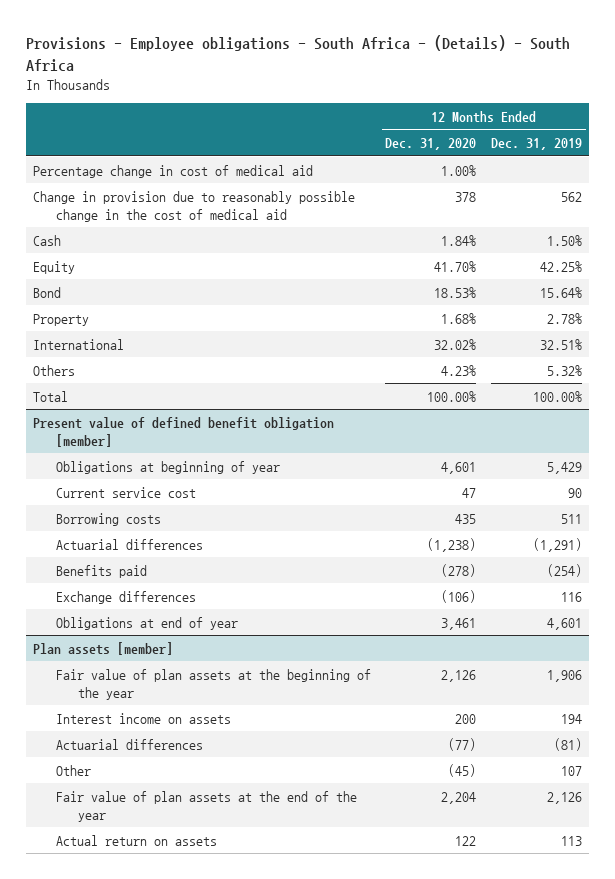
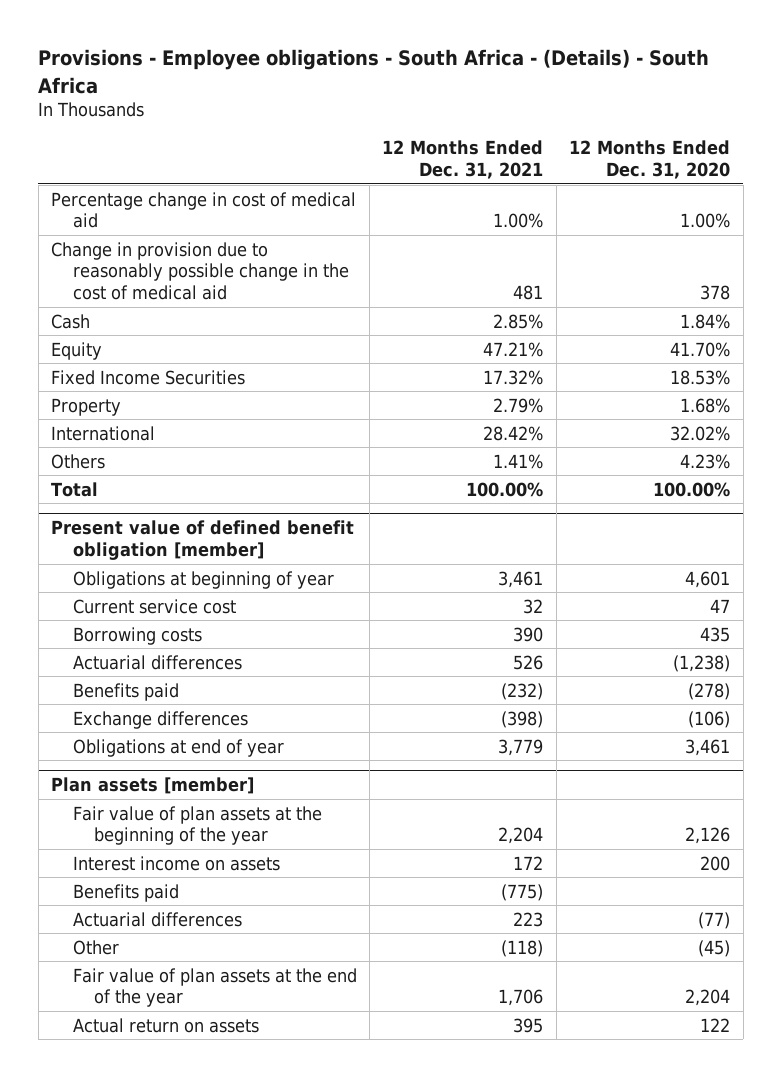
[490,138,582,151] Dec. 31, 2019 -> none
none -> [382,140,544,180] 12 Months Ended Dec. 31, 2021
[33,286,62,298] Bond -> [50,369,245,385] Fixed Income Securities
none -> [72,883,179,902] Benefits paid

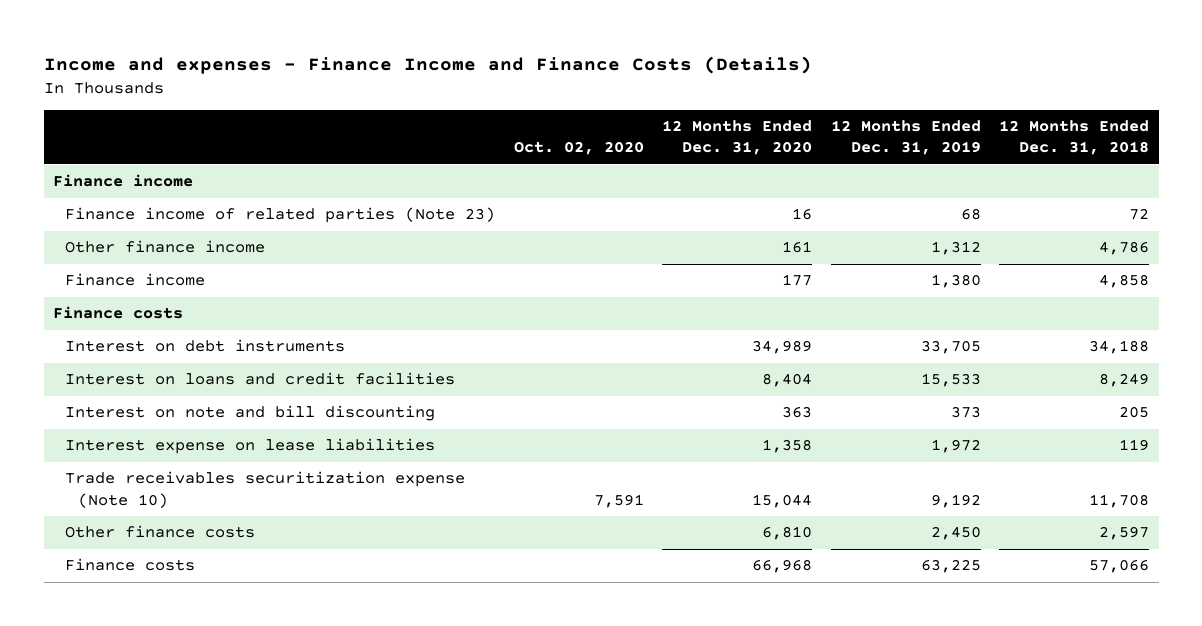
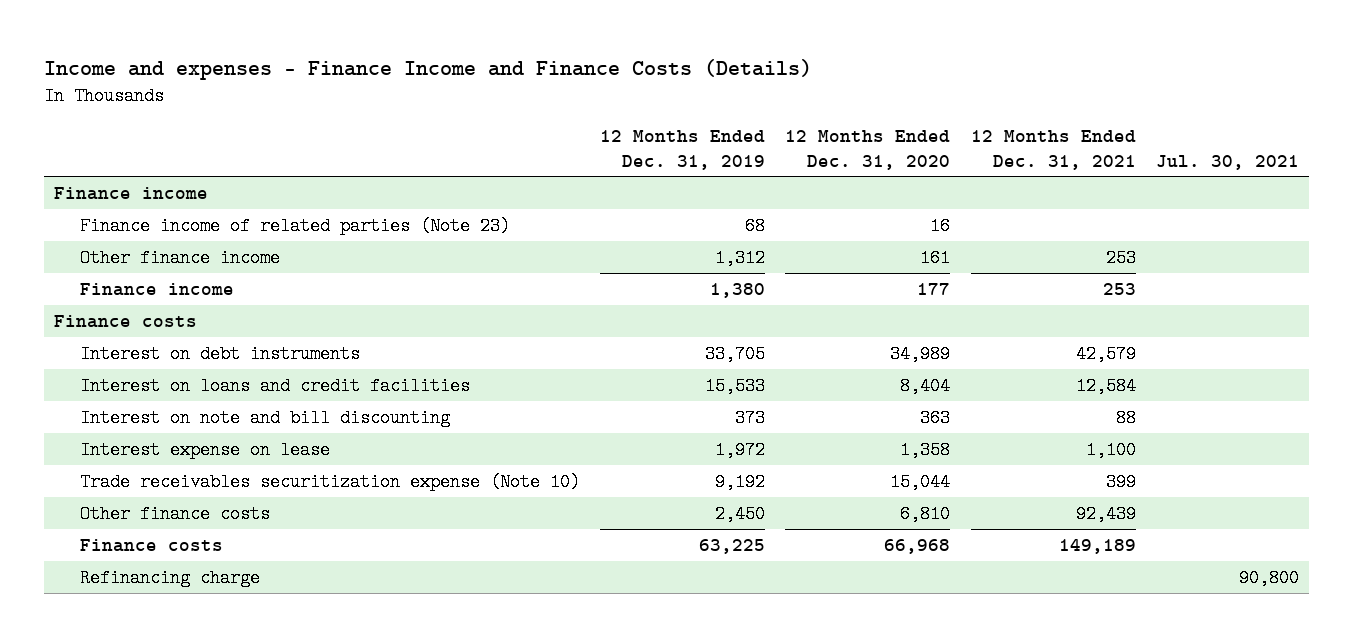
[513,141,644,156] Oct. 02, 2020 -> none
[999,120,1150,156] 12 Months Ended Dec. 31, 2018 -> none
none -> [970,130,1136,170] 12 Months Ended Dec. 31, 2021
none -> [1155,154,1299,170] Jul. 30, 2021
[65,438,436,455] Interest expense on lease liabilities -> [80,440,331,459] Interest expense on lease
none -> [80,568,261,587] Refinancing charge

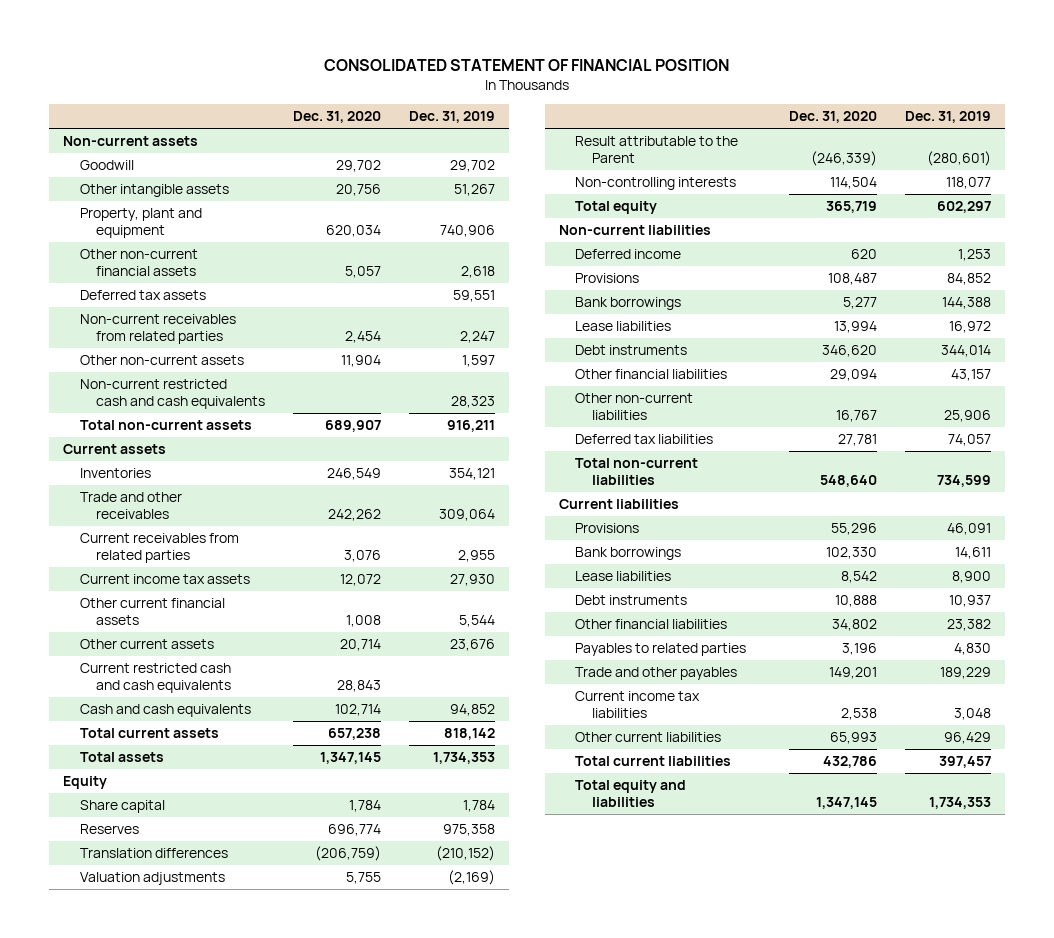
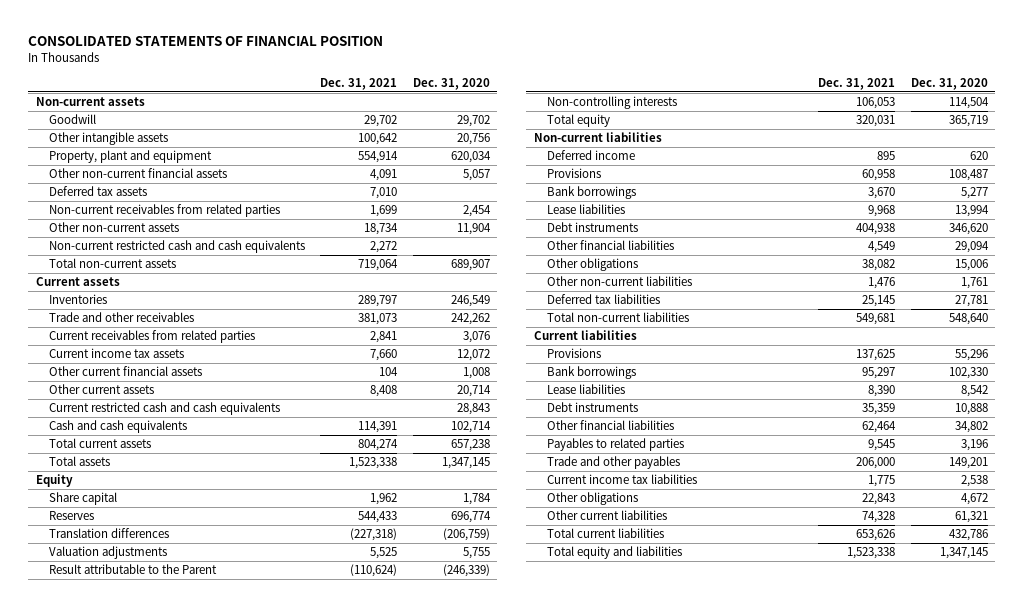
[324,58,730,71] CONSOLIDATED STATEMENT OF FINANCIAL POSITION -> [28,36,384,47] CONSOLIDATED STATEMENTS OF FINANCIAL POSITION
[409,111,496,124] Dec. 31, 2019 -> none
none -> [320,78,398,91] Dec. 31, 2021
none -> [546,258,638,272] Other obligations
[836,409,878,422] 16,767 -> [960,277,988,290] 1,761
none -> [546,492,638,506] Other obligations
[830,732,878,745] 65,993 -> [954,511,988,524] 61,321

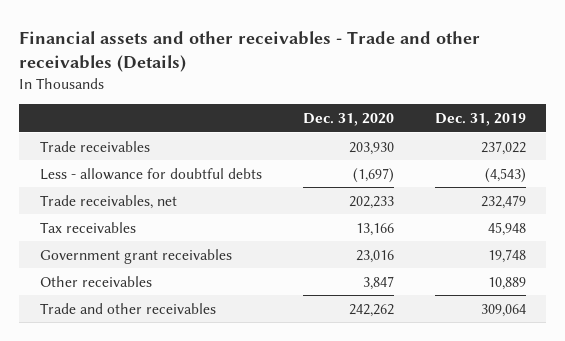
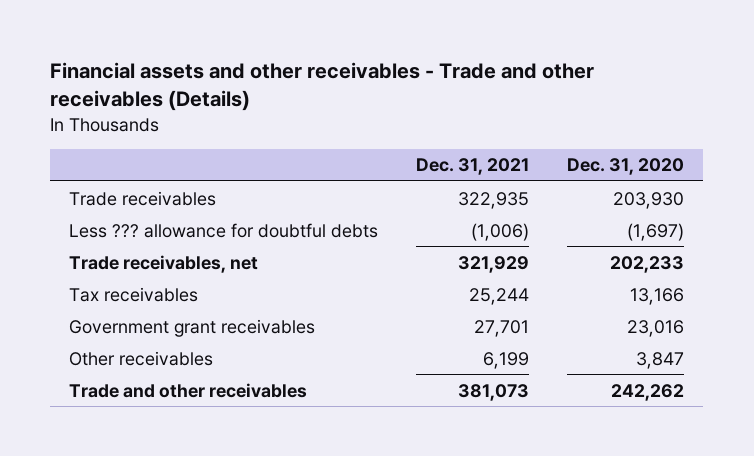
[434,113,526,127] Dec. 31, 2019 -> none
none -> [416,158,530,176] Dec. 31, 2021
[39,167,262,180] Less - allowance for doubtful debts -> [69,222,379,238] Less ??? allowance for doubtful debts

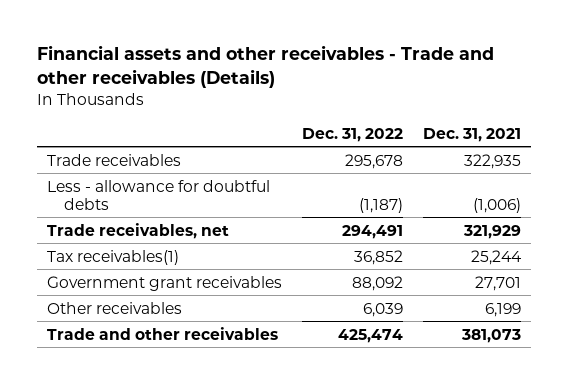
[567,158,685,176] Dec. 31, 2020 -> none
none -> [301,127,403,142] Dec. 31, 2022
[69,222,379,238] Less ??? allowance for doubtful debts -> [46,179,270,210] Less - allowance for doubtful debts
[69,286,199,302] Tax receivables -> [46,249,179,265] Tax receivables(1)

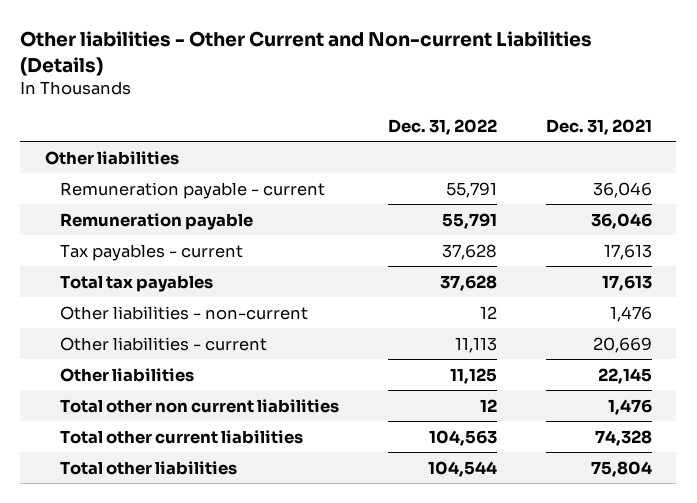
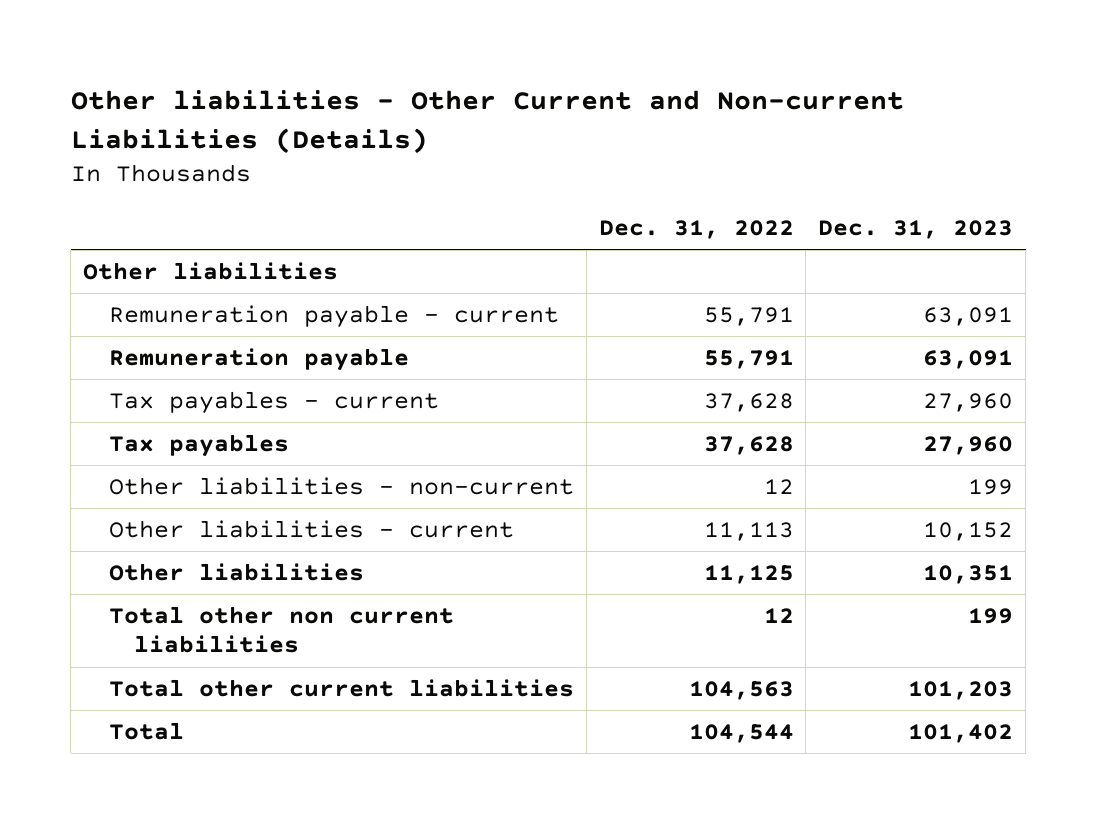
[545,118,652,135] Dec. 31, 2021 -> none
none -> [818,220,1014,240] Dec. 31, 2023
[59,274,213,292] Total tax payables -> [108,434,289,458] Tax payables
[59,460,237,475] Total other liabilities -> [108,722,184,741] Total

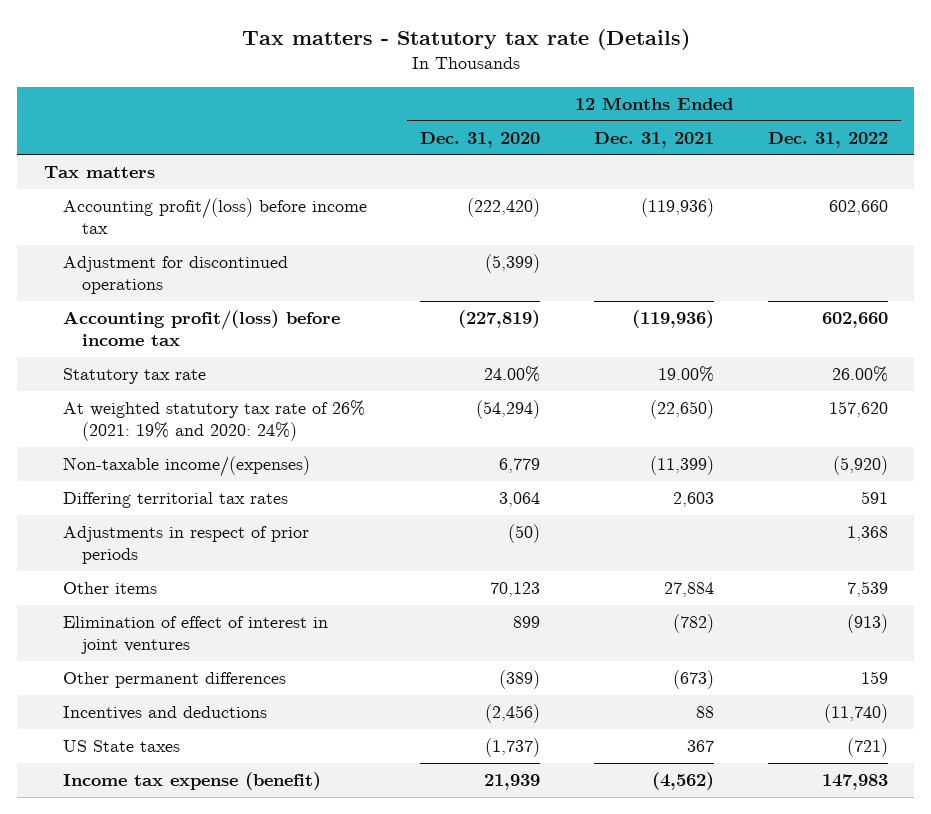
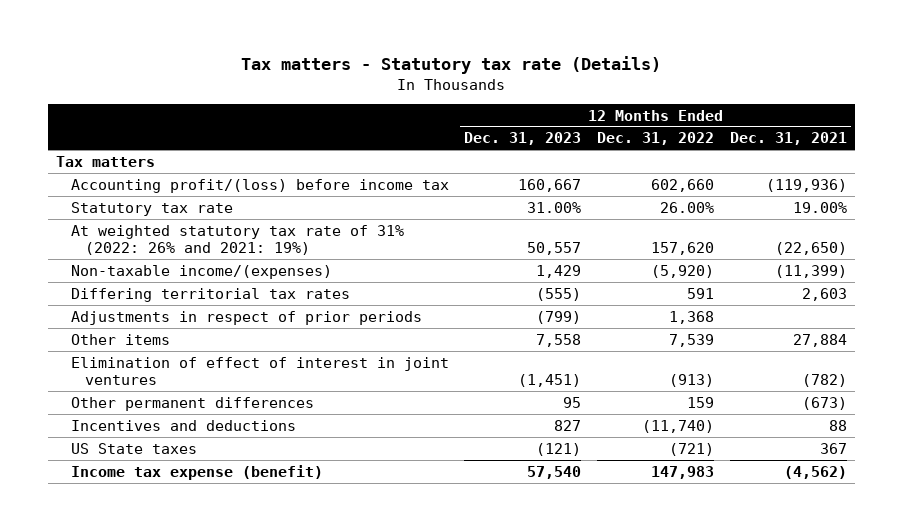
[420,131,541,148] Dec. 31, 2020 -> none
none -> [464,132,582,146] Dec. 31, 2023
[62,256,288,295] Adjustment for discontinued operations -> none
[62,310,340,347] Accounting profit/(loss) before income tax -> none
[62,400,365,442] At weighted statutory tax rate of 26% (2021: 19% and 2020: 24%) -> [70,224,404,255] At weighted statutory tax rate of 31% (2022: 26% and 2021: 19%)

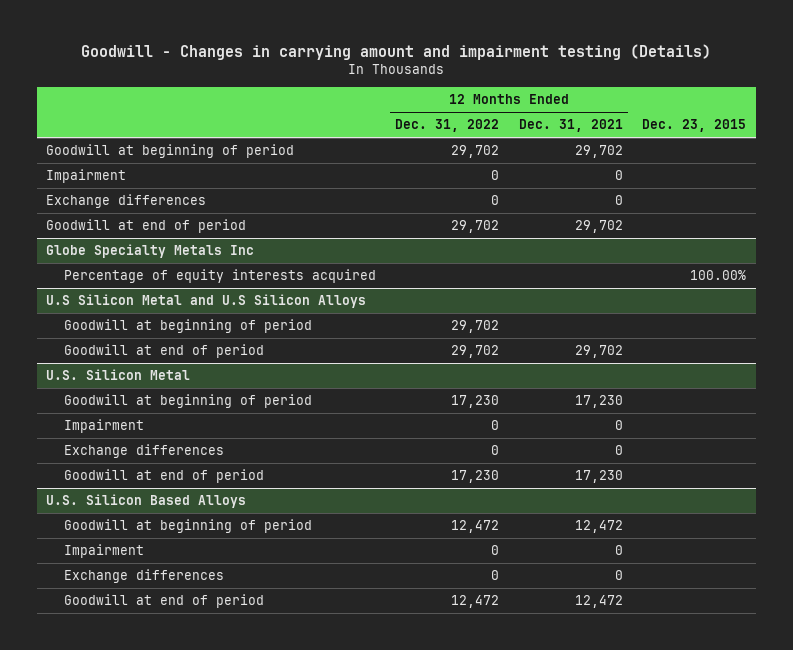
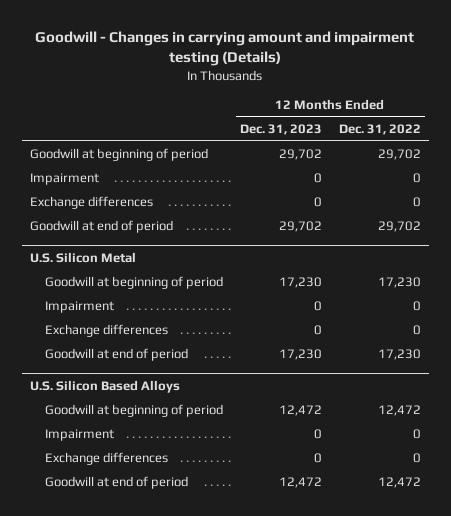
[518,119,623,133] Dec. 31, 2021 -> none
[642,119,747,133] Dec. 23, 2015 -> none
none -> [239,123,322,135] Dec. 31, 2023
[46,244,255,259] Globe Specialty Metals Inc -> none
[63,269,376,284] Percentage of equity interests acquired -> none
[46,294,367,309] U.S Silicon Metal and U.S Silicon Alloys -> none
[63,319,312,334] Goodwill at beginning of period -> none
[63,344,264,359] Goodwill at end of period -> none

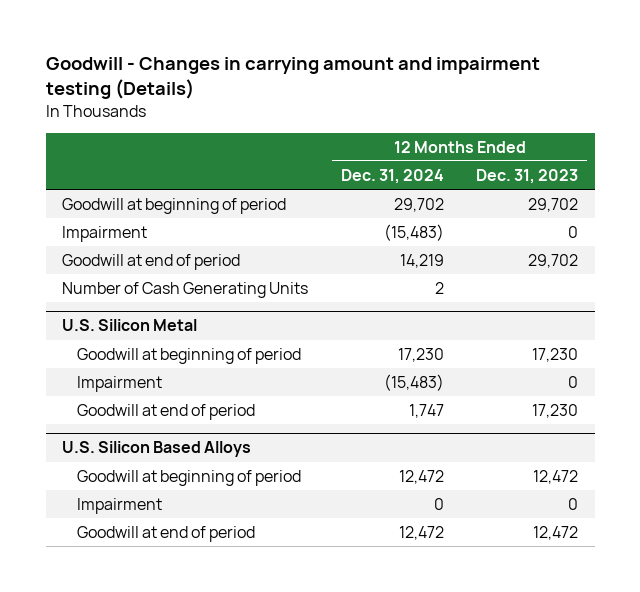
[338,123,421,135] Dec. 31, 2022 -> none
none -> [340,168,444,184] Dec. 31, 2024
[30,196,154,210] Exchange differences -> none
none -> [61,281,308,298] Number of Cash Generating Units
[44,324,168,338] Exchange differences -> none
[44,452,168,466] Exchange differences -> none

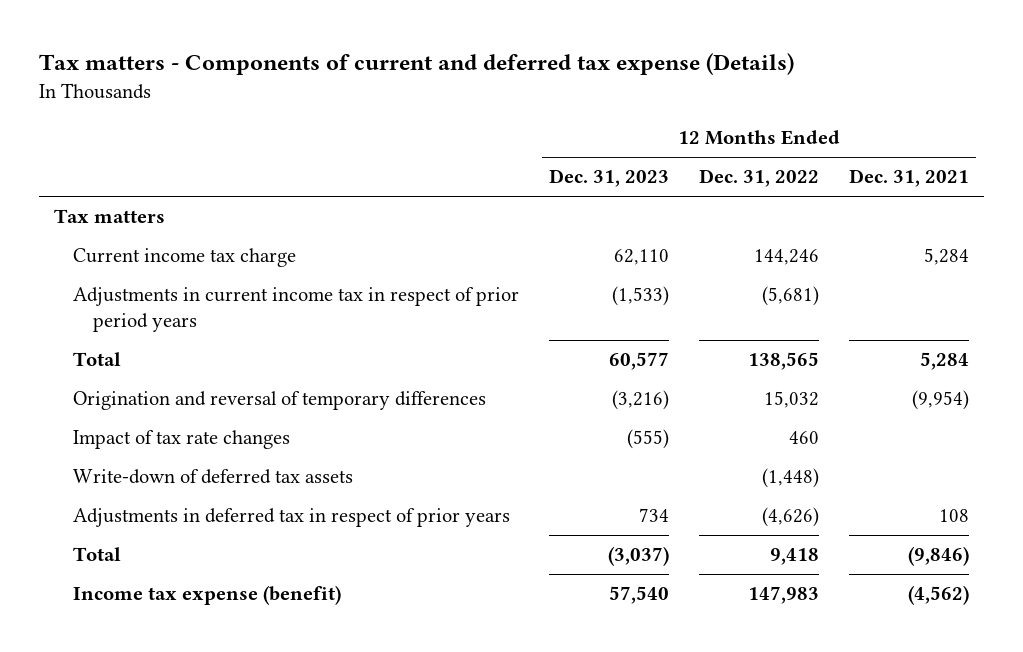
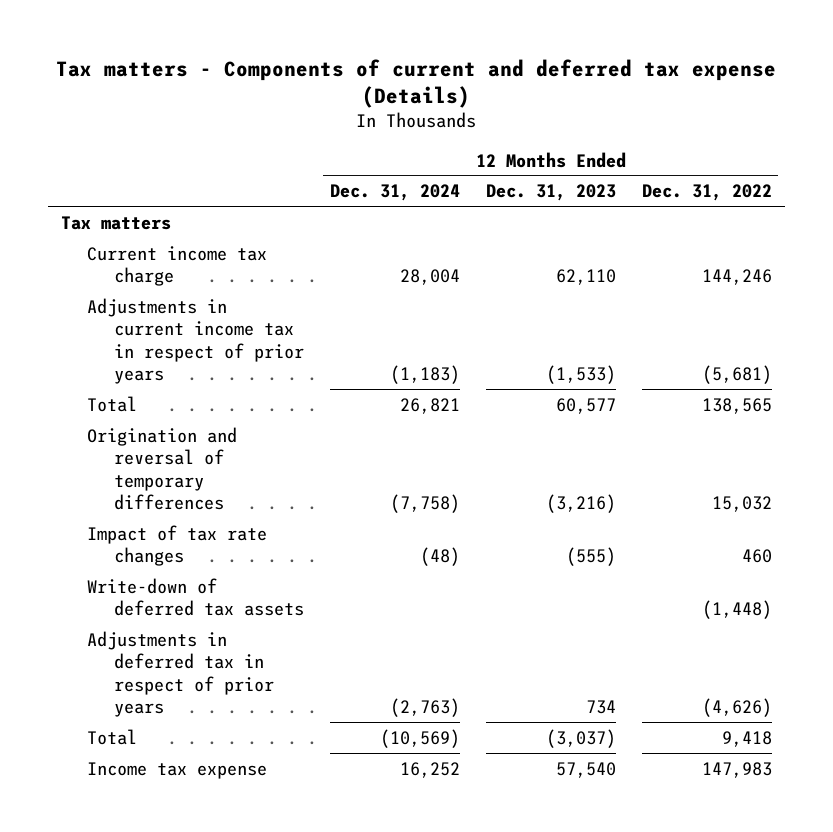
[849,169,970,188] Dec. 31, 2021 -> none
none -> [329,184,460,202] Dec. 31, 2024
[73,287,520,333] Adjustments in current income tax in respect of prior period years -> [87,297,304,385] Adjustments in current income tax in respect of prior years
[73,585,342,606] Income tax expense (benefit) -> [87,761,268,779] Income tax expense

